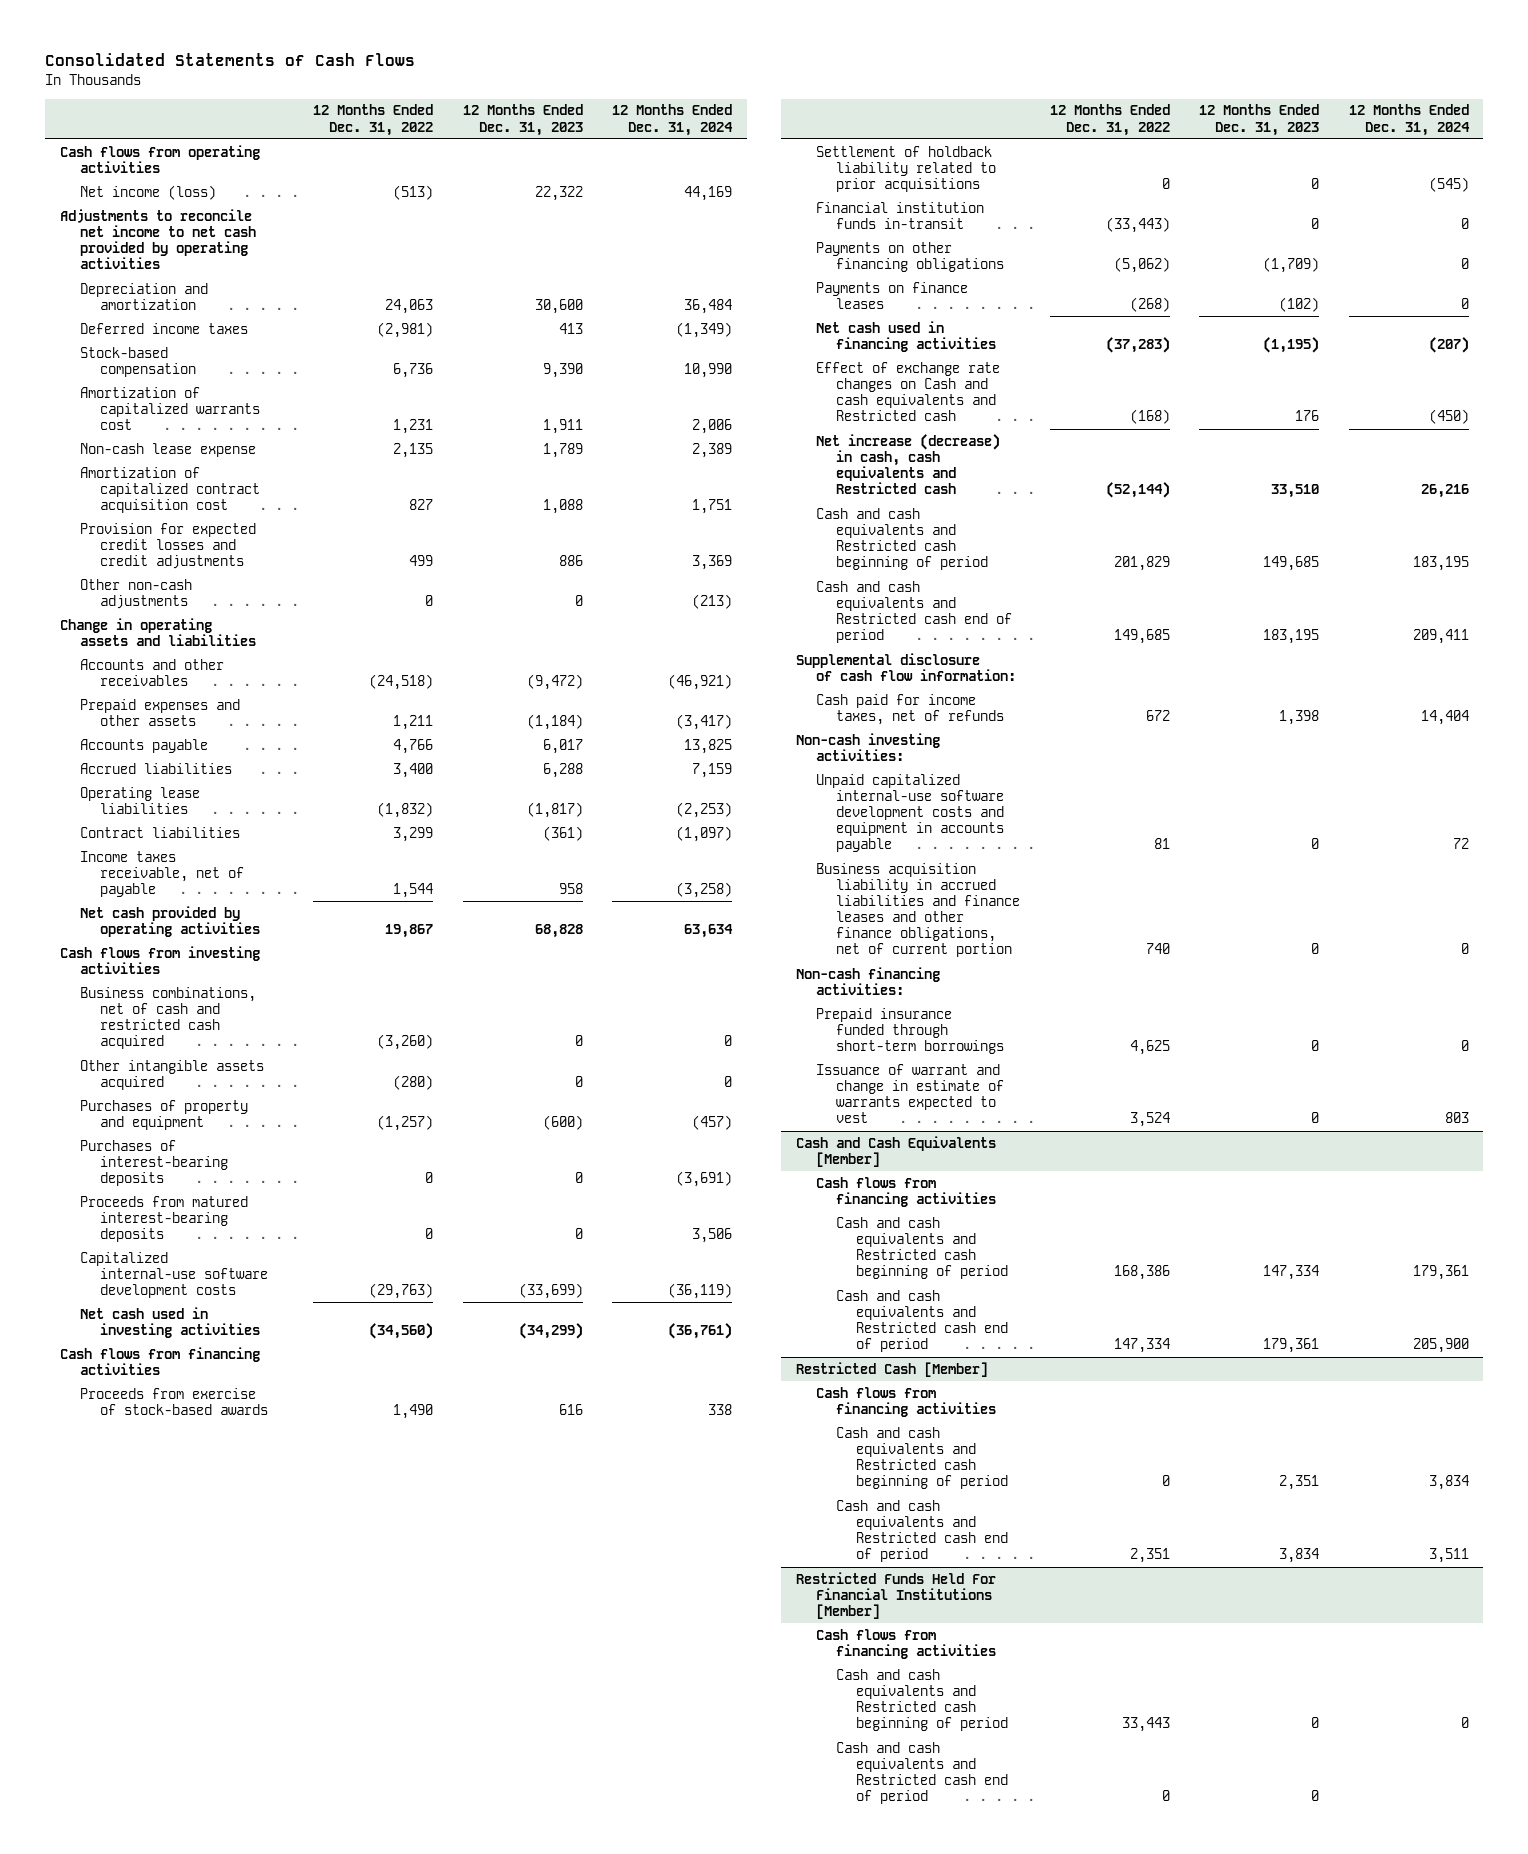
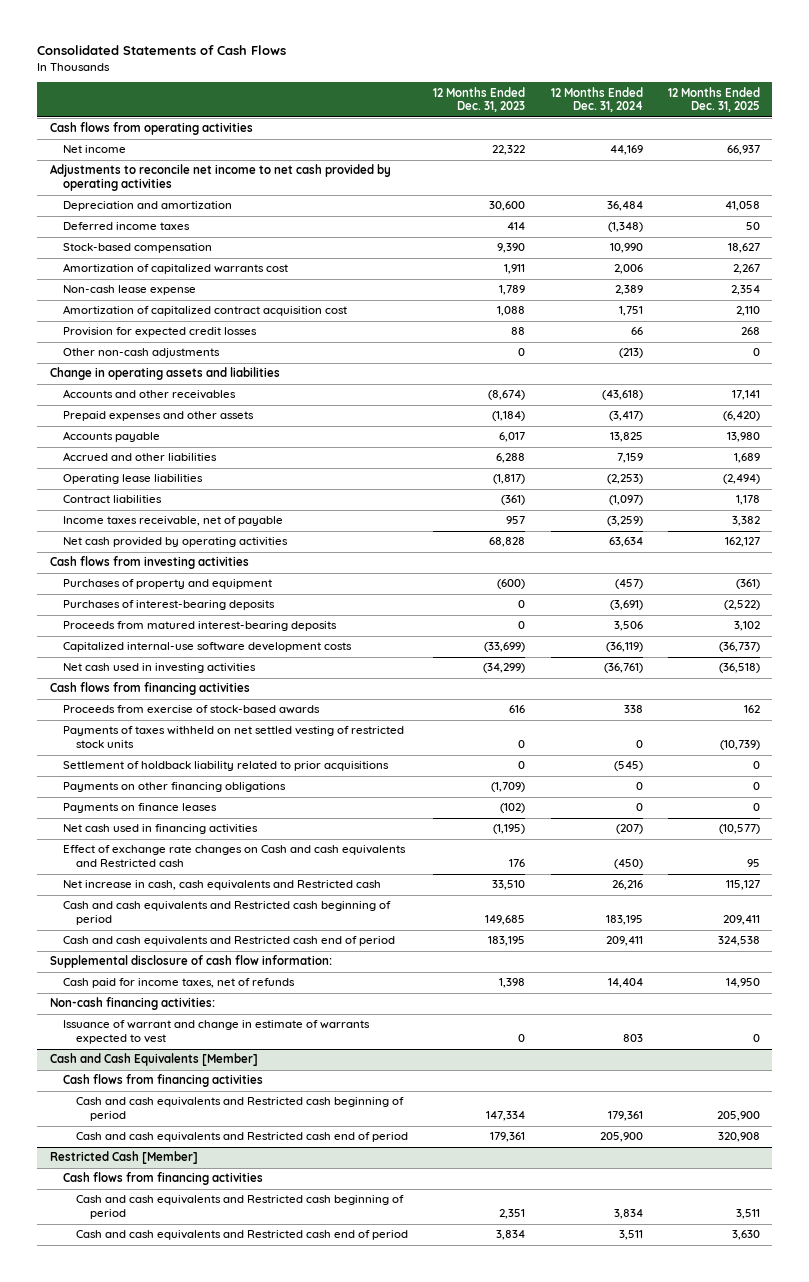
[313,104,434,136] 12 Months Ended Dec. 31, 2022 -> none
none -> [667,86,760,113] 12 Months Ended Dec. 31, 2025
[79,184,216,200] Net income (loss) -> [63,145,127,154] Net income
[558,322,583,334] 413 -> [507,222,526,231] 414
[676,321,733,338] (1,349) -> [607,222,643,233] (1,348)
[79,522,256,570] Provision for expected credit losses and credit adjustments -> [63,327,258,338] Provision for expected credit losses
[558,555,583,567] 886 -> [511,327,526,336] 88
[692,555,733,571] 3,369 -> [630,327,643,336] 66
[526,674,583,691] (9,472) -> [488,390,526,401] (8,674)
[668,674,733,691] (46,921) -> [601,390,643,401] (43,618)
[79,762,232,774] Accrued liabilities -> [63,452,218,462] Accrued and other liabilities
[558,883,583,895] 958 -> [506,516,526,525] 957
[676,882,733,899] (3,258) -> [606,516,643,527] (3,259)
[79,986,256,1050] Business combinations, net of cash and restricted cash acquired -> none
[79,1059,264,1091] Other intangible assets acquired -> none
none -> [63,726,405,749] Payments of taxes withheld on net settled vesting of restricted stock units
[816,201,985,230] Financial institution funds in-transit -> none
[816,433,1001,495] Net increase (decrease) in cash, cash equivalents and Restricted cash -> [63,880,382,891] Net increase in cash, cash equivalents and Restricted cash
[796,732,941,762] Non-cash investing activities: -> none
[816,773,1005,853] Unpaid capitalized internal-use software development costs and equipment in accounts payable -> none
[816,862,1021,958] Business acquisition liability in accrued liabilities and finance leases and other finance obligations, net of current portion -> none
[816,1007,1005,1055] Prepaid insurance funded through short-term borrowings -> none
[796,1571,997,1620] Restricted Funds Held For Financial Institutions [Member] -> none
[816,1628,997,1660] Cash flows from financing activities -> none
[836,1668,1009,1732] Cash and cash equivalents and Restricted cash beginning of period -> none
[836,1741,1009,1805] Cash and cash equivalents and Restricted cash end of period -> none

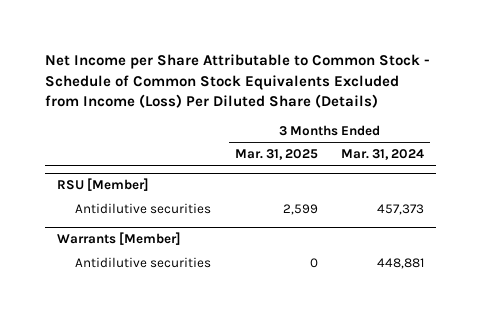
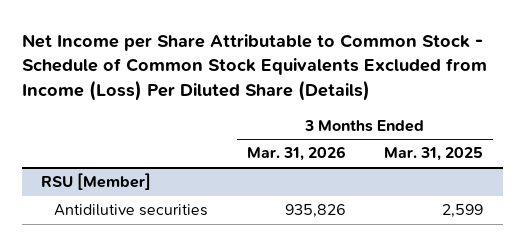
[341,149,425,161] Mar. 31, 2024 -> none
none -> [246,146,346,162] Mar. 31, 2026
[56,232,181,246] Warrants [Member] -> none
[75,256,212,268] Antidilutive securities -> none

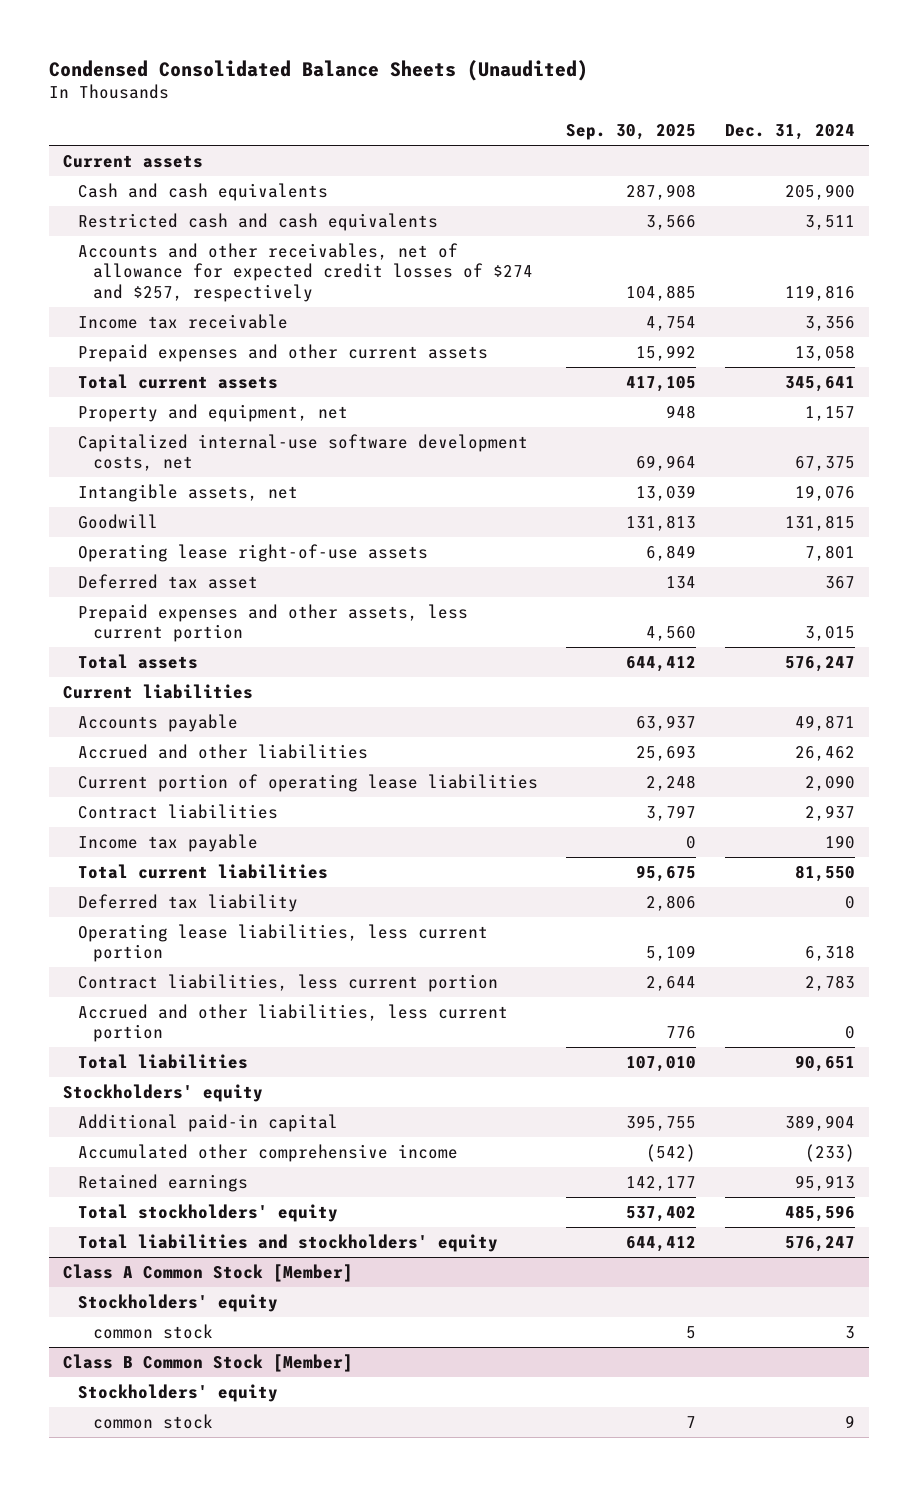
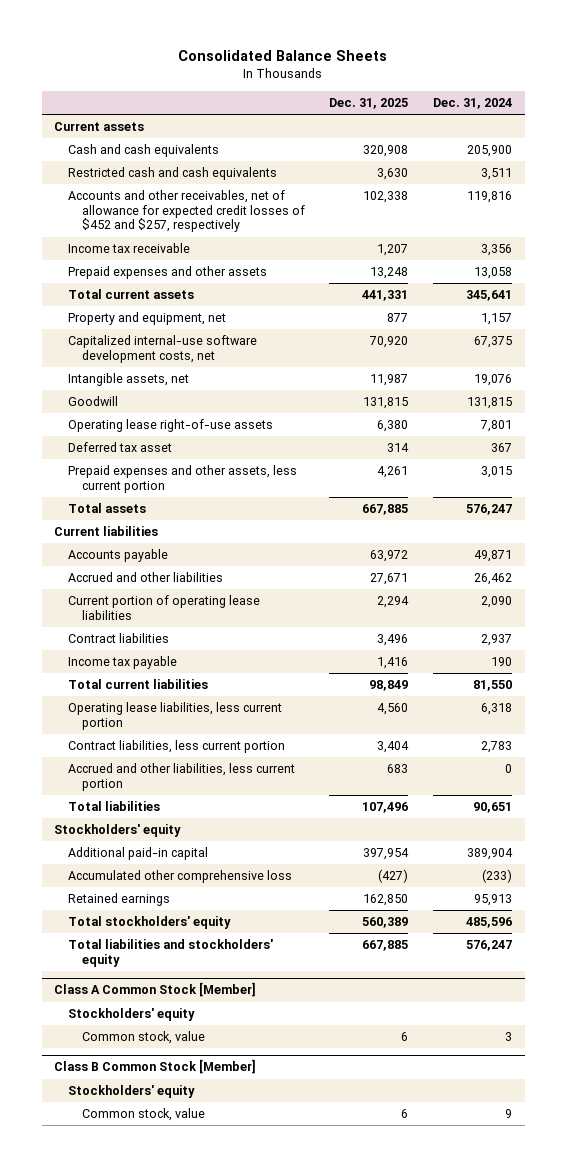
[49,59,589,81] Condensed Consolidated Balance Sheets (Unaudited) -> [178,50,388,62] Consolidated Balance Sheets
[566,124,697,141] Sep. 30, 2025 -> none
none -> [329,97,409,109] Dec. 31, 2025
[78,242,533,302] Accounts and other receivables, net of allowance for expected credit losses of $274 and $257, respectively -> [67,190,305,233] Accounts and other receivables, net of allowance for expected credit losses of $452 and $257, respectively
[78,343,489,362] Prepaid expenses and other current assets -> [67,266,267,280] Prepaid expenses and other assets
[78,893,299,912] Deferred tax liability -> none
[78,1143,459,1162] Accumulated other comprehensive income -> [67,870,292,884] Accumulated other comprehensive loss
[92,1323,213,1339] common stock -> [81,1031,205,1045] Common stock, value
[92,1413,213,1429] common stock -> [81,1108,205,1122] Common stock, value

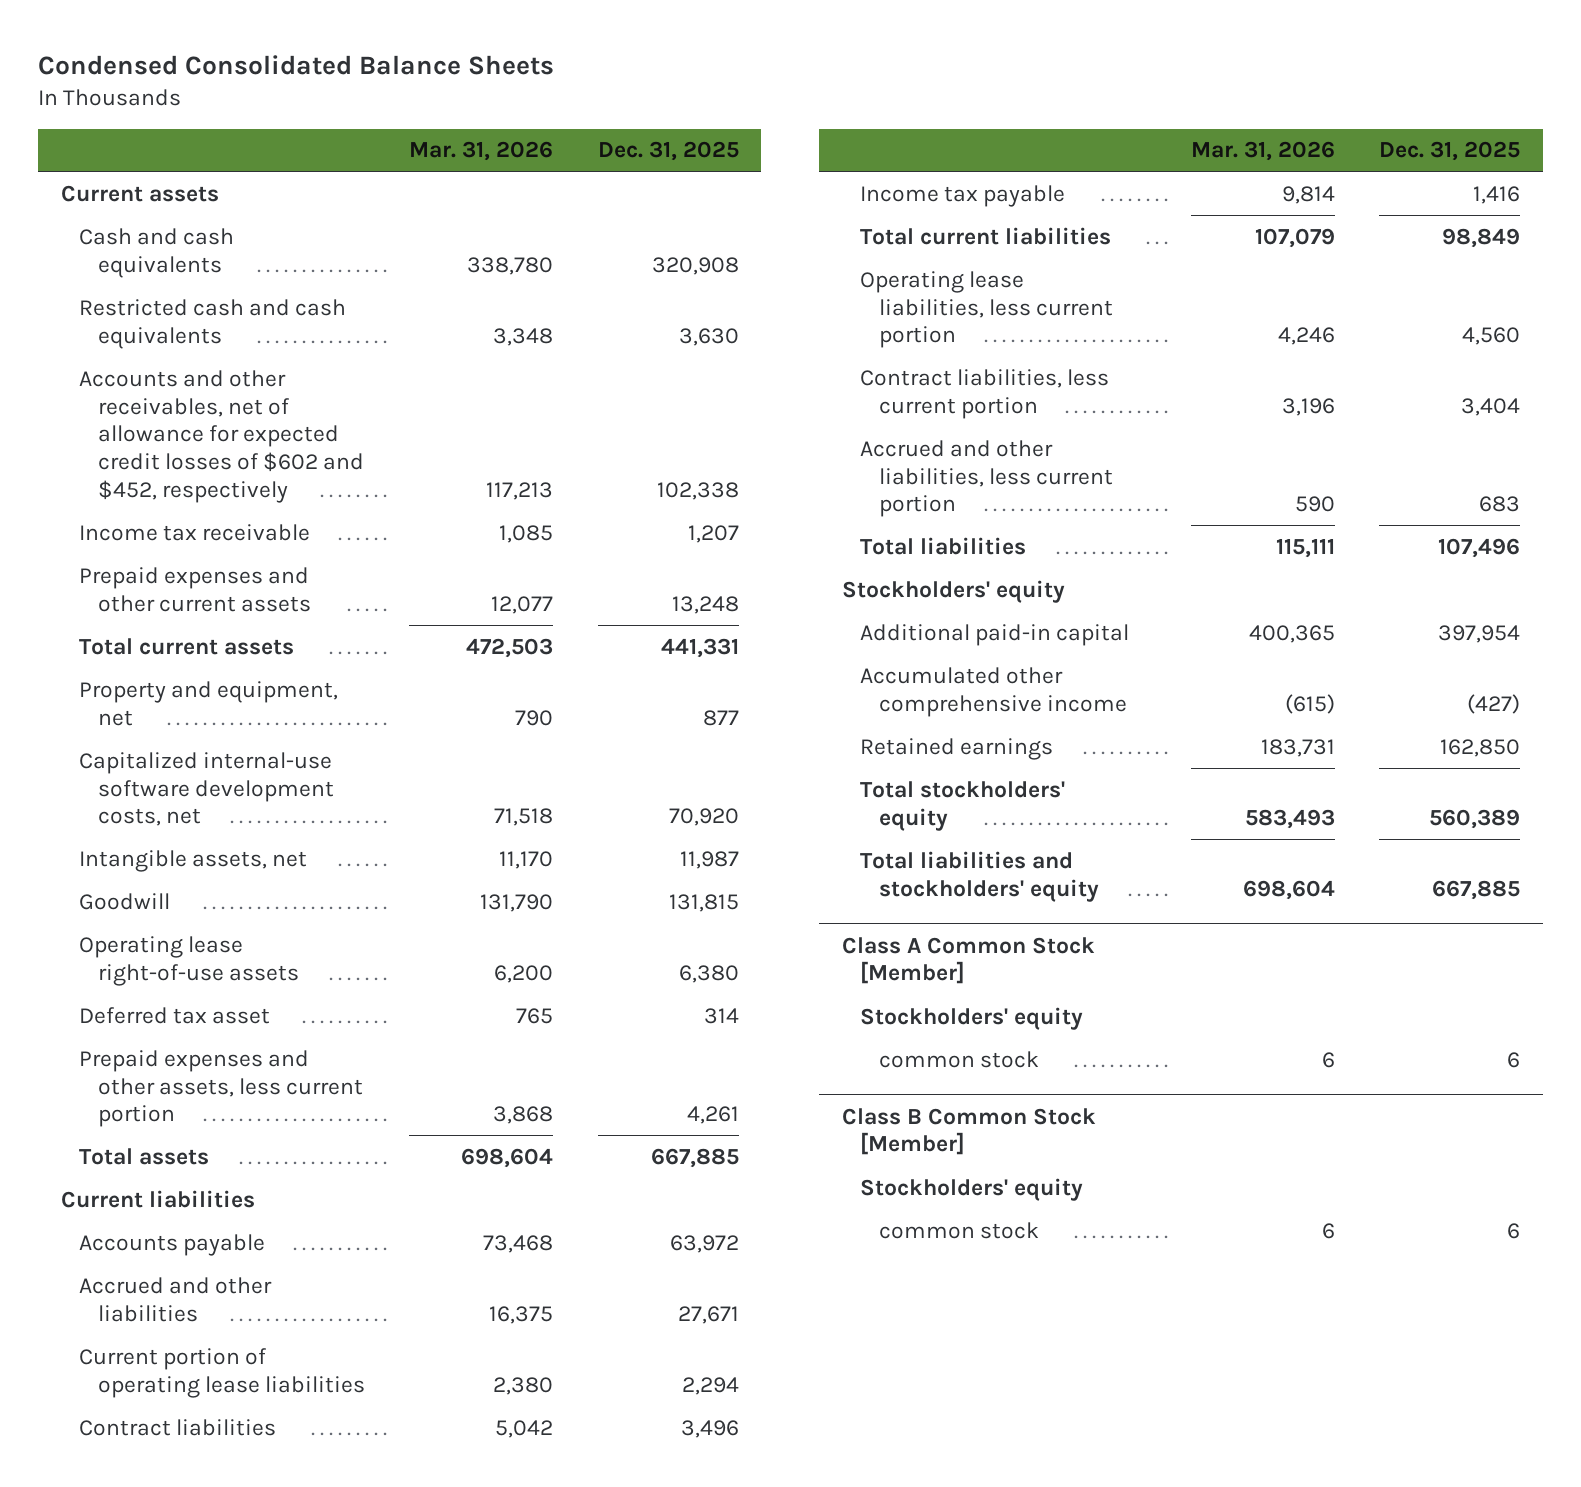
[178,50,388,62] Consolidated Balance Sheets -> [38,55,555,76] Condensed Consolidated Balance Sheets
[433,97,513,109] Dec. 31, 2024 -> none
none -> [409,141,554,162] Mar. 31, 2026
[67,190,305,233] Accounts and other receivables, net of allowance for expected credit losses of $452 and $257, respectively -> [79,369,364,504] Accounts and other receivables, net of allowance for expected credit losses of $602 and $452, respectively
[67,266,267,280] Prepaid expenses and other assets -> [79,566,311,612] Prepaid expenses and other current assets
[67,870,292,884] Accumulated other comprehensive loss -> [860,666,1127,717] Accumulated other comprehensive income
[81,1031,205,1045] Common stock, value -> [878,1050,1039,1068] common stock
[81,1108,205,1122] Common stock, value -> [878,1221,1039,1239] common stock

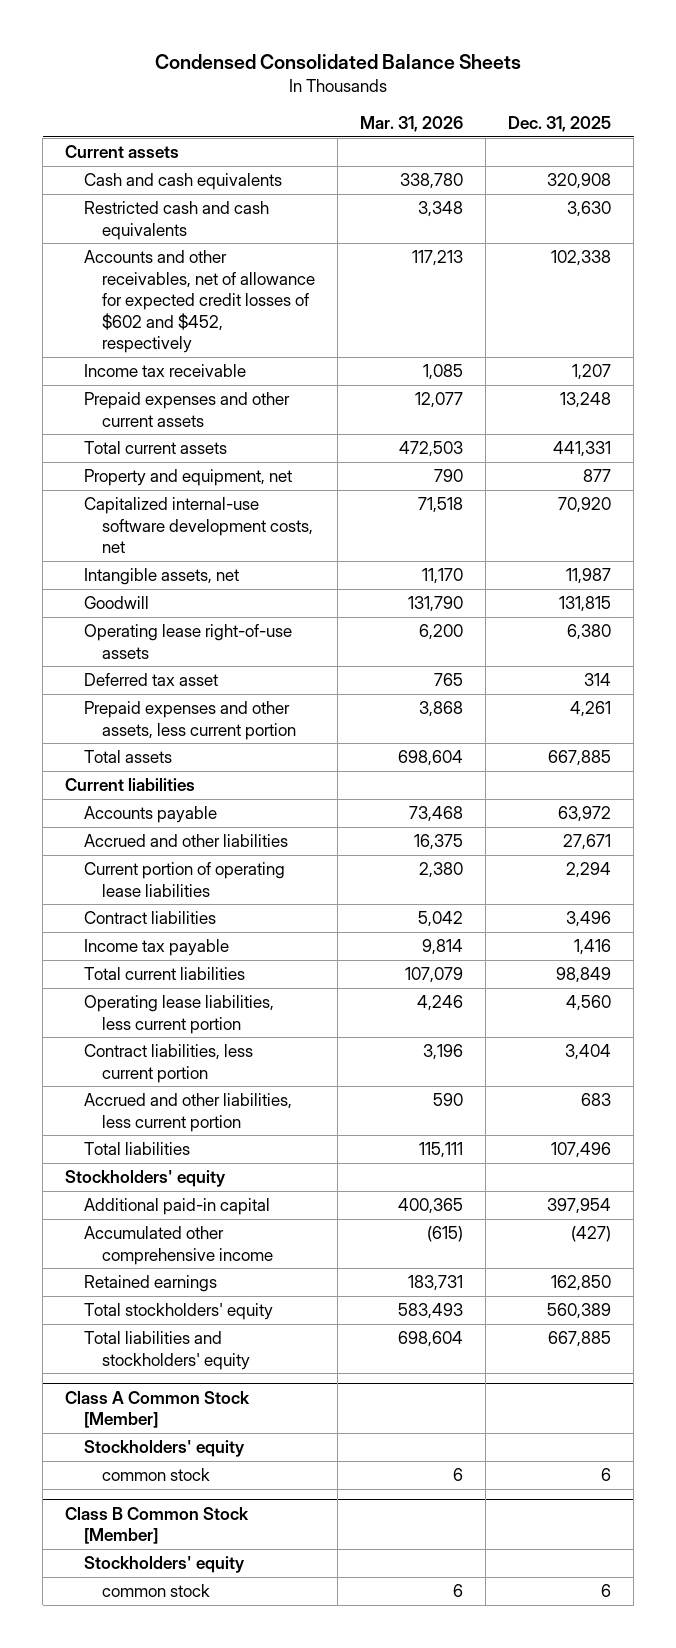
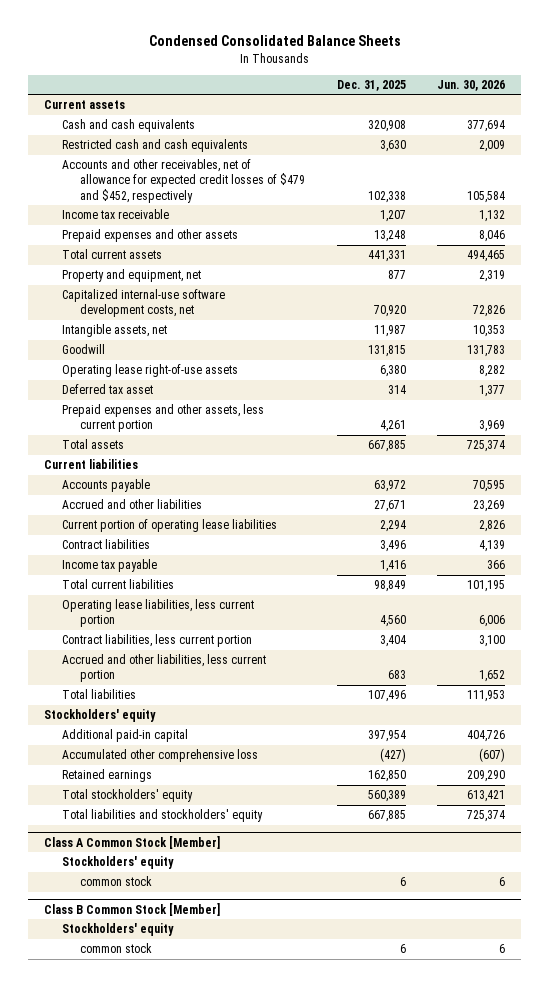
[360,116,464,133] Mar. 31, 2026 -> none
none -> [437,79,506,91] Jun. 30, 2026
[83,250,316,353] Accounts and other receivables, net of allowance for expected credit losses of $602 and $452, respectively -> [61,159,306,203] Accounts and other receivables, net of allowance for expected credit losses of $479 and $452, respectively
[83,392,290,427] Prepaid expenses and other current assets -> [61,229,238,243] Prepaid expenses and other assets
[83,1226,274,1265] Accumulated other comprehensive income -> [61,749,258,763] Accumulated other comprehensive loss

